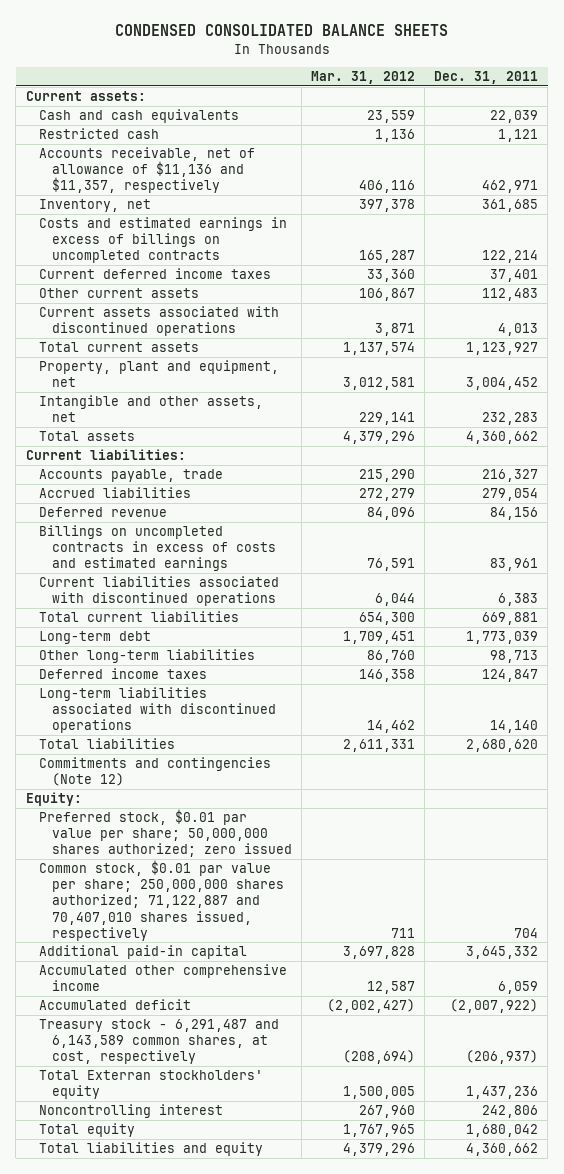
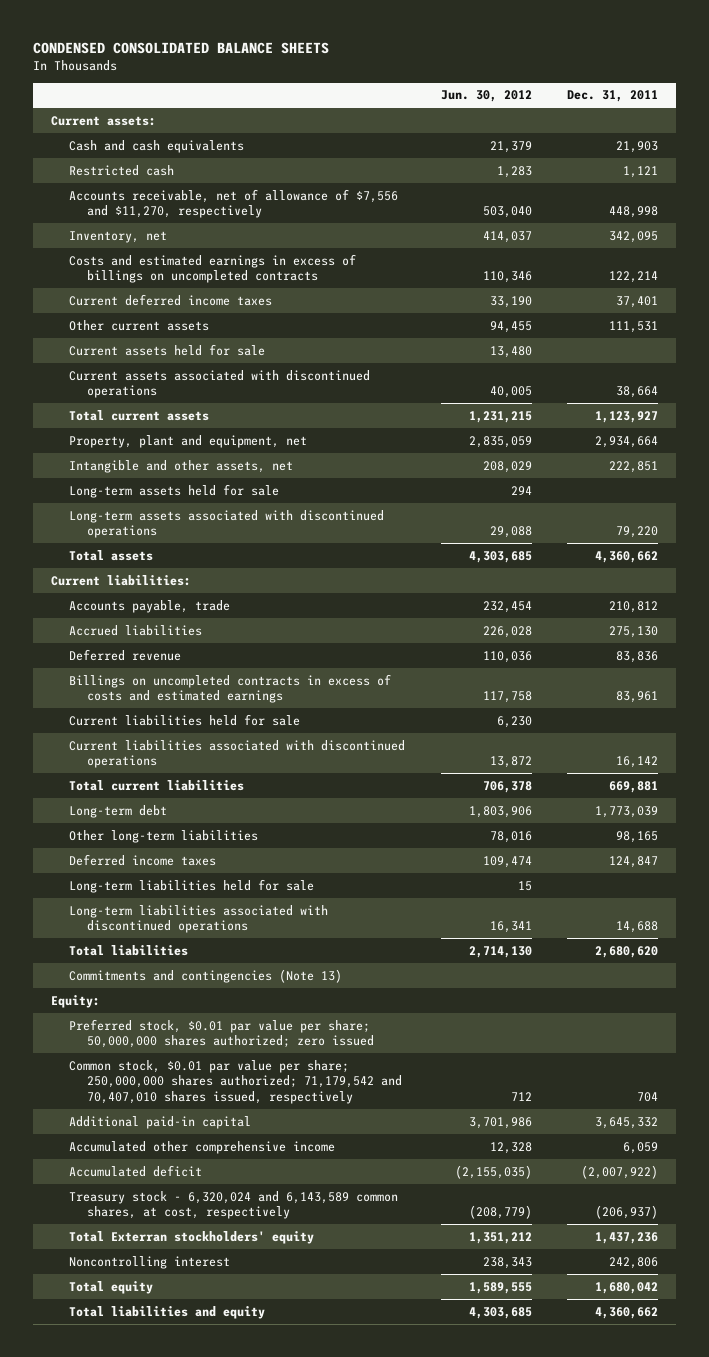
[310,70,415,84] Mar. 31, 2012 -> none
none -> [440,90,532,103] Jun. 30, 2012
[490,110,539,124] 22,039 -> [616,140,659,153] 21,903
[38,147,255,194] Accounts receivable, net of allowance of $11,136 and $11,357, respectively -> [69,188,399,219] Accounts receivable, net of allowance of $7,556 and $11,270, respectively
[482,180,539,194] 462,971 -> [609,206,659,219] 448,998
[482,199,539,213] 361,685 -> [609,230,659,243] 342,095
[482,288,539,302] 112,483 -> [609,320,659,333] 111,531
none -> [69,343,266,356] Current assets held for sale
[498,323,539,337] 4,013 -> [616,386,659,399] 38,664
[466,377,539,391] 3,004,452 -> [595,435,659,448] 2,934,664
[482,412,539,426] 232,283 -> [609,460,659,473] 222,851
none -> [69,483,280,498] Long-term assets held for sale
none -> [69,509,385,539] Long-term assets associated with discontinued operations
[482,469,539,483] 216,327 -> [609,600,659,613] 210,812
[482,488,539,502] 279,054 -> [609,625,659,638] 275,130
[490,507,539,521] 84,156 -> [616,650,659,663] 83,836
none -> [69,713,301,726] Current liabilities held for sale
[498,593,539,607] 6,383 -> [616,756,659,769] 16,142
[490,650,539,664] 98,713 -> [616,830,659,843] 98,165
none -> [69,878,315,893] Long-term liabilities held for sale
[490,720,539,734] 14,140 -> [616,921,659,934] 14,688
[38,757,271,787] Commitments and contingencies (Note 12) -> [69,968,343,983] Commitments and contingencies (Note 13)
[38,860,284,941] Common stock, $0.01 par value per share; 250,000,000 shares authorized; 71,122,887 and 70,407,010 shares issued, respectively -> [69,1059,403,1105] Common stock, $0.01 par value per share; 250,000,000 shares authorized; 71,179,542 and 70,407,010 shares issued, respectively
[38,1019,279,1065] Treasury stock - 6,291,487 and 6,143,589 common shares, at cost, respectively -> [69,1190,399,1220] Treasury stock - 6,320,024 and 6,143,589 common shares, at cost, respectively

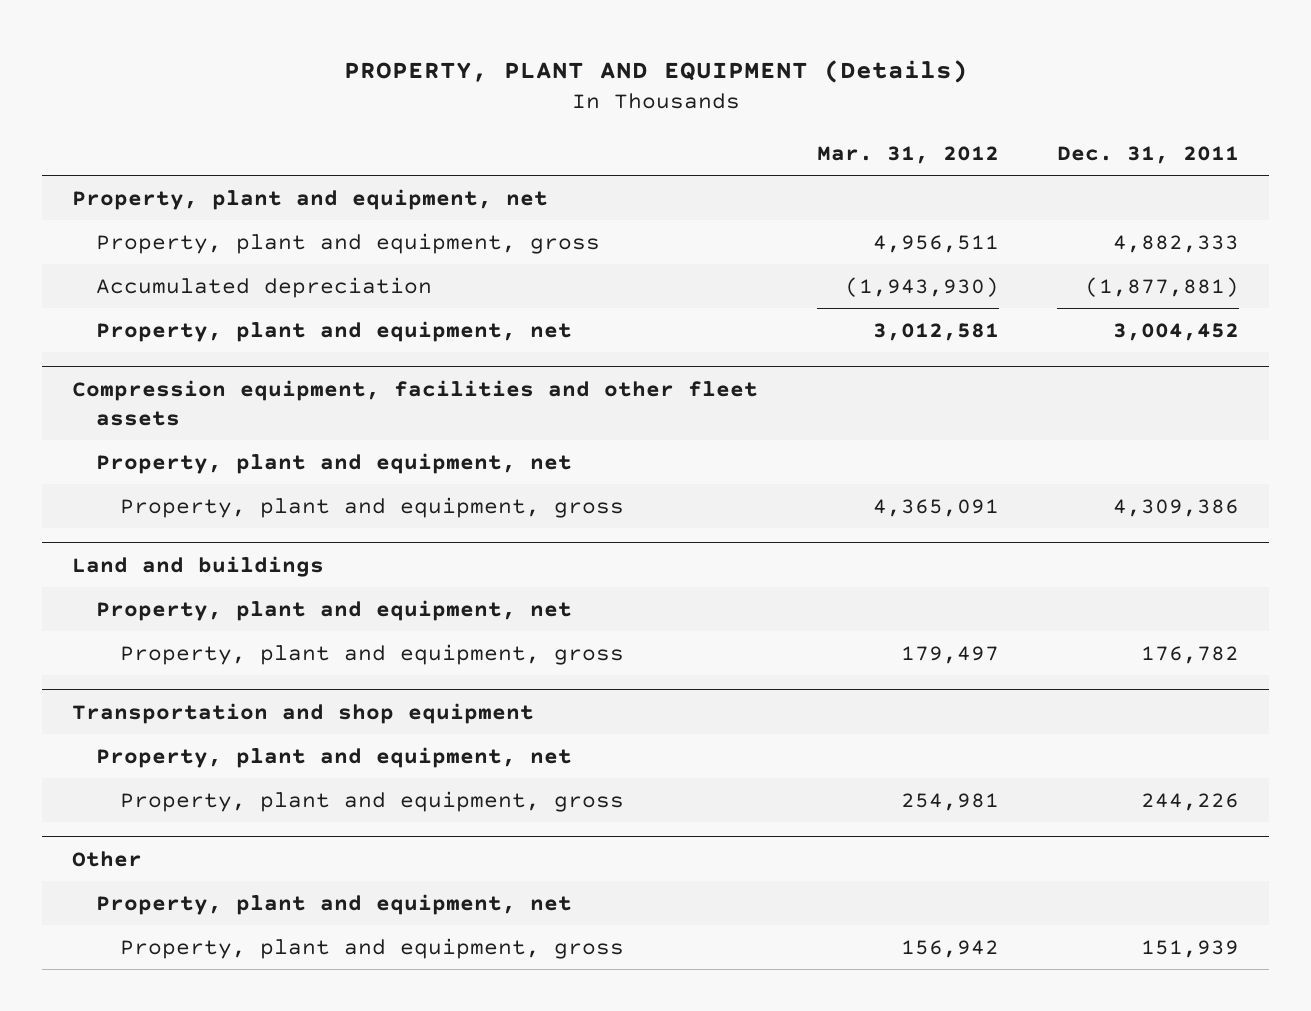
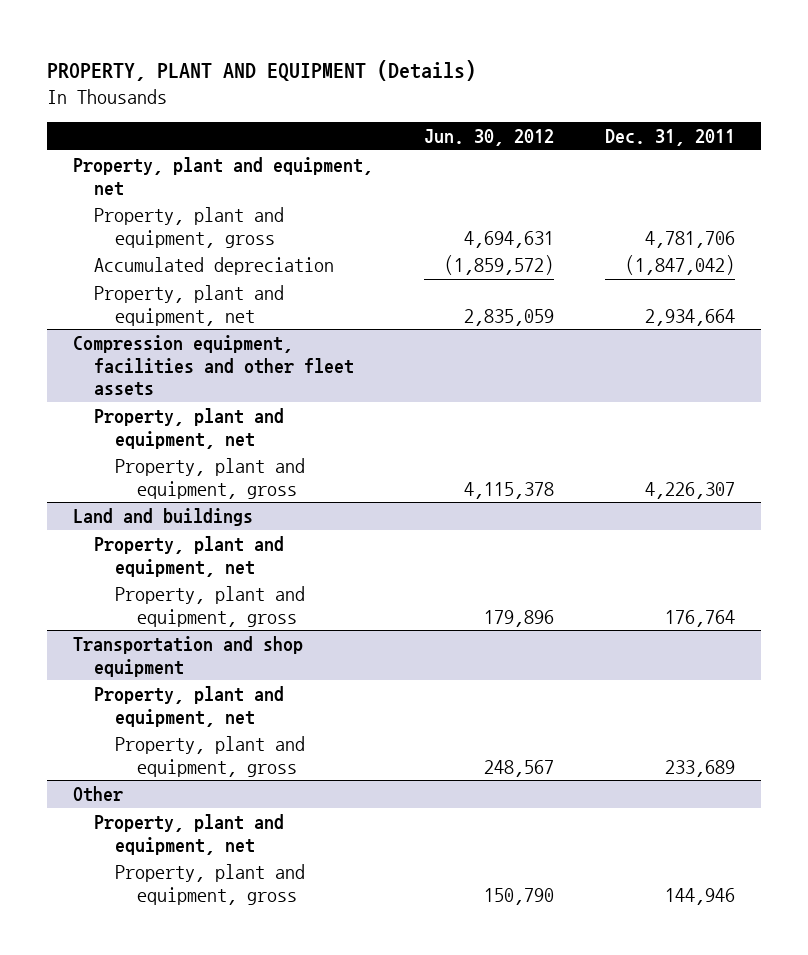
[816,146,999,165] Mar. 31, 2012 -> none
none -> [423,128,554,146] Jun. 30, 2012
[1113,234,1240,253] 4,882,333 -> [645,230,736,248] 4,781,706
[1085,276,1240,297] (1,877,881) -> [625,254,736,275] (1,847,042)
[1113,322,1240,341] 3,004,452 -> [645,308,736,326] 2,934,664
[1113,498,1240,517] 4,309,386 -> [645,481,736,499] 4,226,307
[1141,645,1240,664] 176,782 -> [665,609,736,627] 176,764
[1141,792,1240,811] 244,226 -> [665,759,736,777] 233,689
[1141,939,1240,958] 151,939 -> [665,887,736,905] 144,946

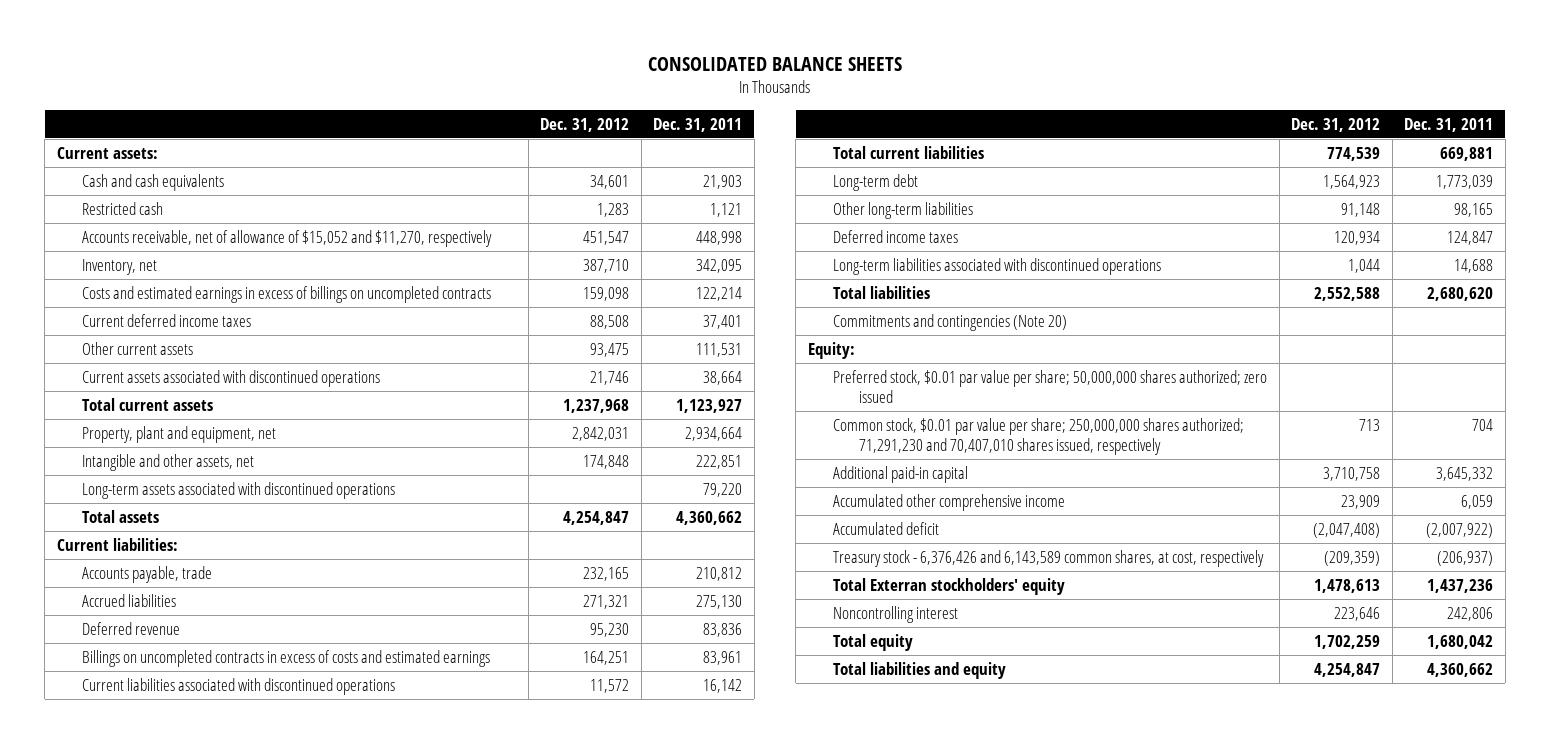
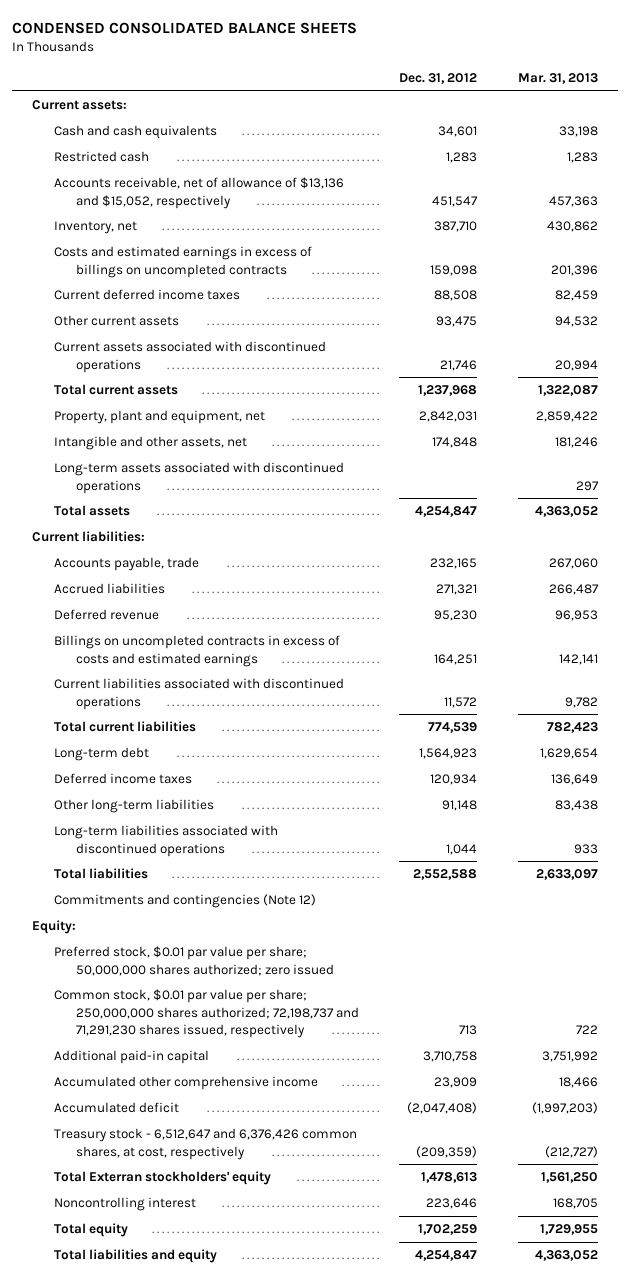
[647,56,902,71] CONSOLIDATED BALANCE SHEETS -> [12,22,358,35] CONDENSED CONSOLIDATED BALANCE SHEETS
[653,117,743,132] Dec. 31, 2011 -> none
none -> [517,73,598,85] Mar. 31, 2013
[82,229,493,247] Accounts receivable, net of allowance of $15,052 and $11,270, respectively -> [53,177,344,209] Accounts receivable, net of allowance of $13,136 and $15,052, respectively
[833,201,974,219] Other long-term liabilities -> [53,799,214,814] Other long-term liabilities
[833,313,1068,331] Commitments and contingencies (Note 20) -> [53,894,316,909] Commitments and contingencies (Note 12)
[833,417,1245,456] Common stock, $0.01 par value per share; 250,000,000 shares authorized; 71,291,230 and 70,407,010 shares issued, respectively -> [53,989,359,1039] Common stock, $0.01 par value per share; 250,000,000 shares authorized; 72,198,737 and 71,291,230 shares issued, respectively
[833,549,1265,567] Treasury stock - 6,376,426 and 6,143,589 common shares, at cost, respectively -> [53,1128,357,1160] Treasury stock - 6,512,647 and 6,376,426 common shares, at cost, respectively

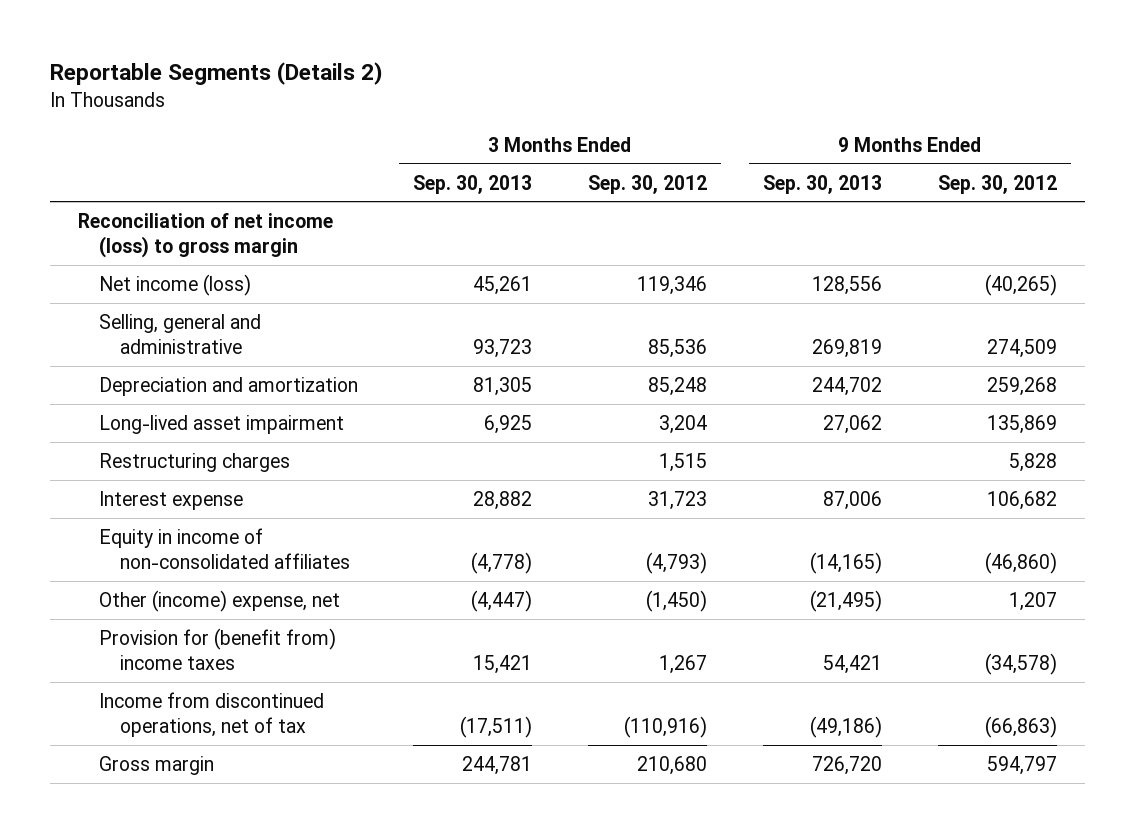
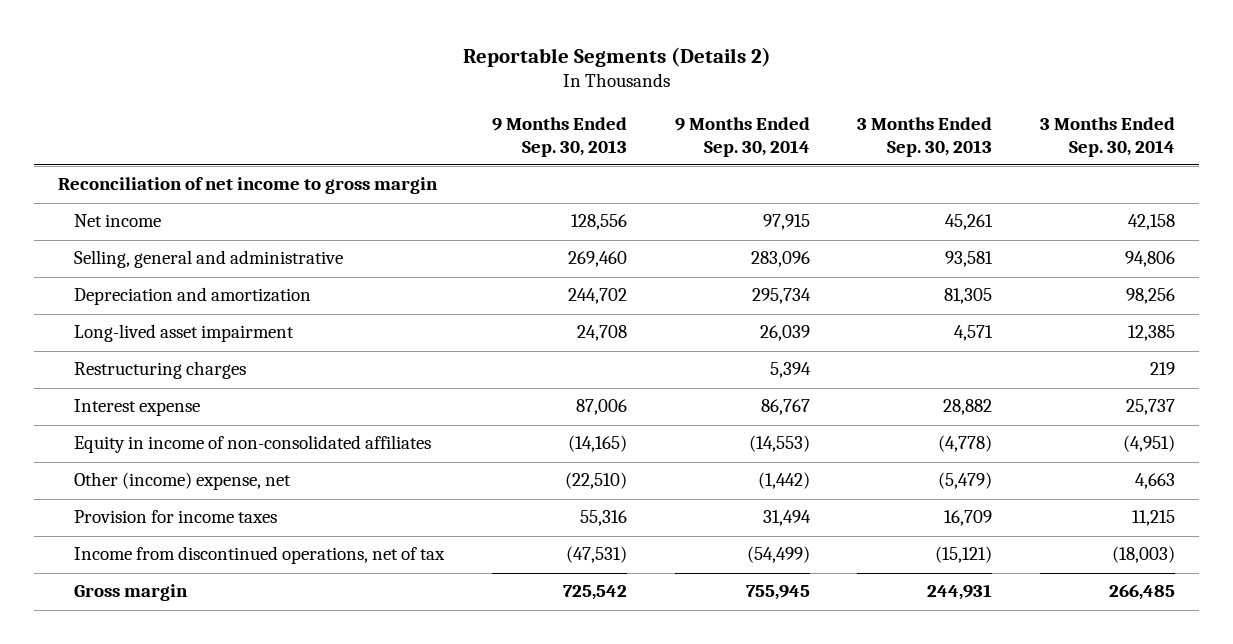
[588,174,708,194] Sep. 30, 2012 -> none
[937,174,1057,194] Sep. 30, 2012 -> none
none -> [674,117,810,157] 9 Months Ended Sep. 30, 2014
none -> [1040,117,1176,157] 3 Months Ended Sep. 30, 2014
[77,212,333,259] Reconciliation of net income (loss) to gross margin -> [58,177,439,195] Reconciliation of net income to gross margin
[98,273,251,296] Net income (loss) -> [74,214,162,228] Net income
[473,339,533,359] 93,723 -> [945,251,994,268] 93,581
[812,339,883,359] 269,819 -> [567,251,627,268] 269,460
[484,414,533,434] 6,925 -> [954,325,994,342] 4,571
[823,414,883,434] 27,062 -> [576,325,627,342] 24,708
[471,589,533,612] (4,447) -> [938,472,993,490] (5,479)
[810,589,883,612] (21,495) -> [564,472,627,490] (22,510)
[98,627,336,671] Provision for (benefit from) income taxes -> [74,510,278,524] Provision for income taxes
[473,655,533,675] 15,421 -> [944,510,993,527] 16,709
[823,655,883,675] 54,421 -> [579,510,627,527] 55,316
[460,716,533,739] (17,511) -> [935,546,993,564] (15,121)
[810,716,883,739] (49,186) -> [565,546,627,564] (47,531)
[462,755,533,775] 244,781 -> [927,584,993,601] 244,931
[812,755,883,775] 726,720 -> [562,585,627,601] 725,542

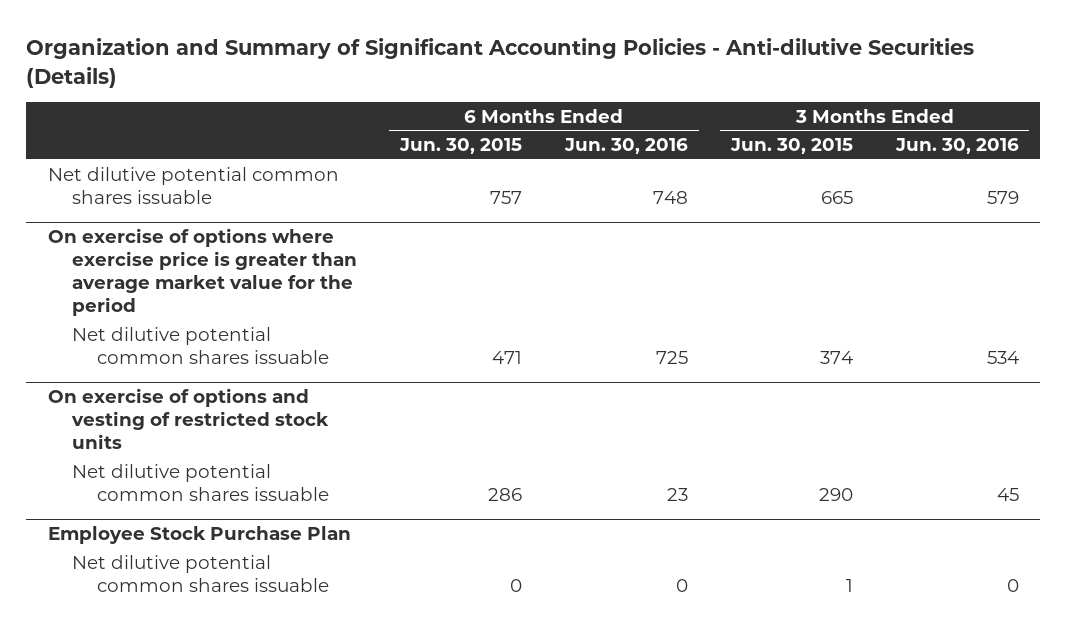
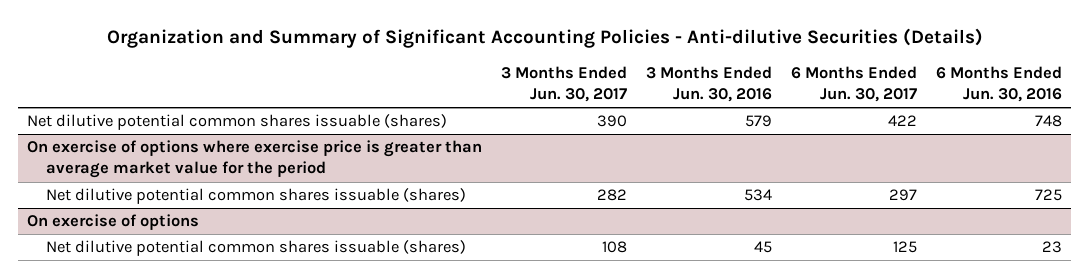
[399,138,523,155] Jun. 30, 2015 -> none
[729,138,853,155] Jun. 30, 2015 -> none
none -> [501,66,628,103] 3 Months Ended Jun. 30, 2017
none -> [790,66,917,103] 6 Months Ended Jun. 30, 2017
[47,166,339,204] Net dilutive potential common shares issuable -> [27,114,448,131] Net dilutive potential common shares issuable (shares)
[47,526,351,545] Employee Stock Purchase Plan -> none
[72,554,329,592] Net dilutive potential common shares issuable -> none
[72,326,329,364] Net dilutive potential common shares issuable -> [45,188,466,205] Net dilutive potential common shares issuable (shares)
[47,388,330,450] On exercise of options and vesting of restricted stock units -> [27,214,200,231] On exercise of options
[72,463,329,501] Net dilutive potential common shares issuable -> [45,240,466,257] Net dilutive potential common shares issuable (shares)

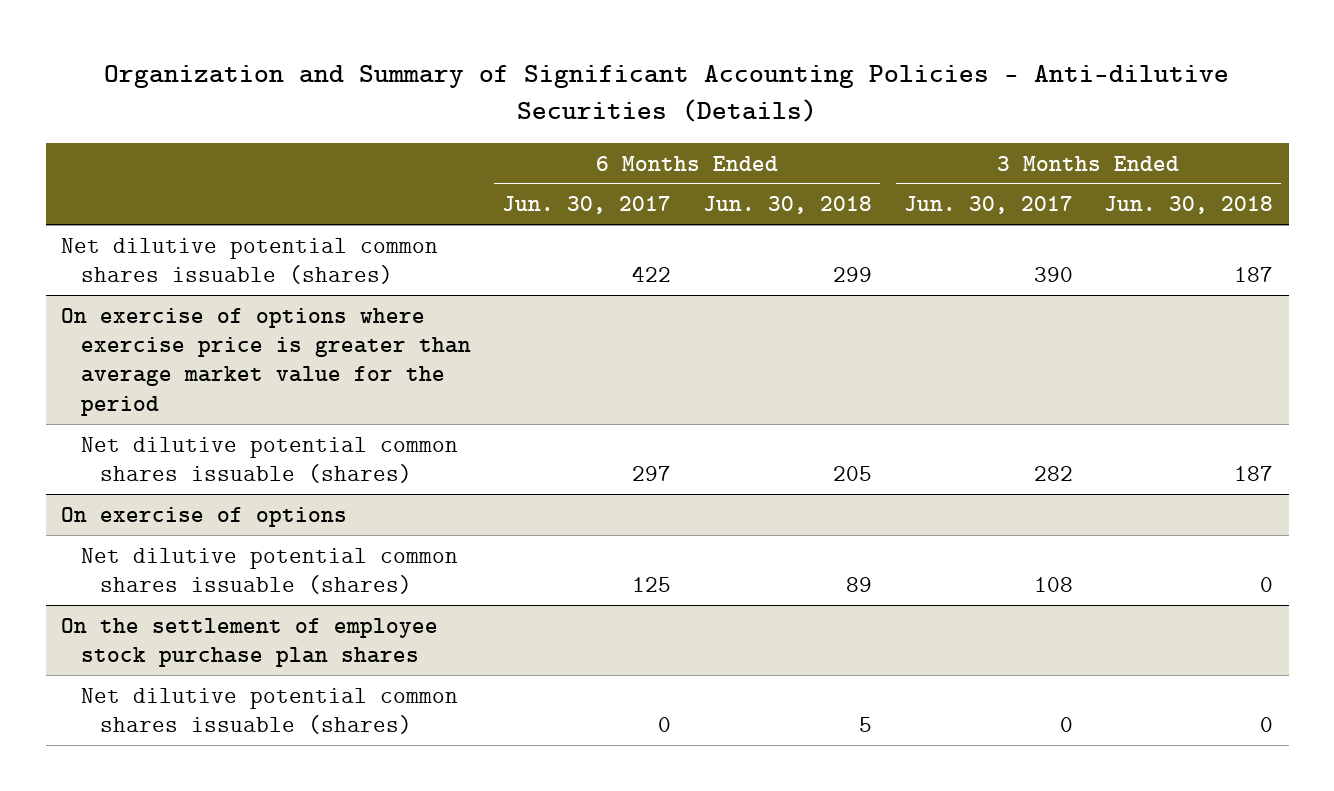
[646,66,773,103] 3 Months Ended Jun. 30, 2016 -> none
[935,66,1062,103] 6 Months Ended Jun. 30, 2016 -> none
none -> [702,196,872,215] Jun. 30, 2018
none -> [1104,196,1274,215] Jun. 30, 2018
none -> [61,617,439,667] On the settlement of employee stock purchase plan shares
none -> [80,687,458,734] Net dilutive potential common shares issuable (shares)

